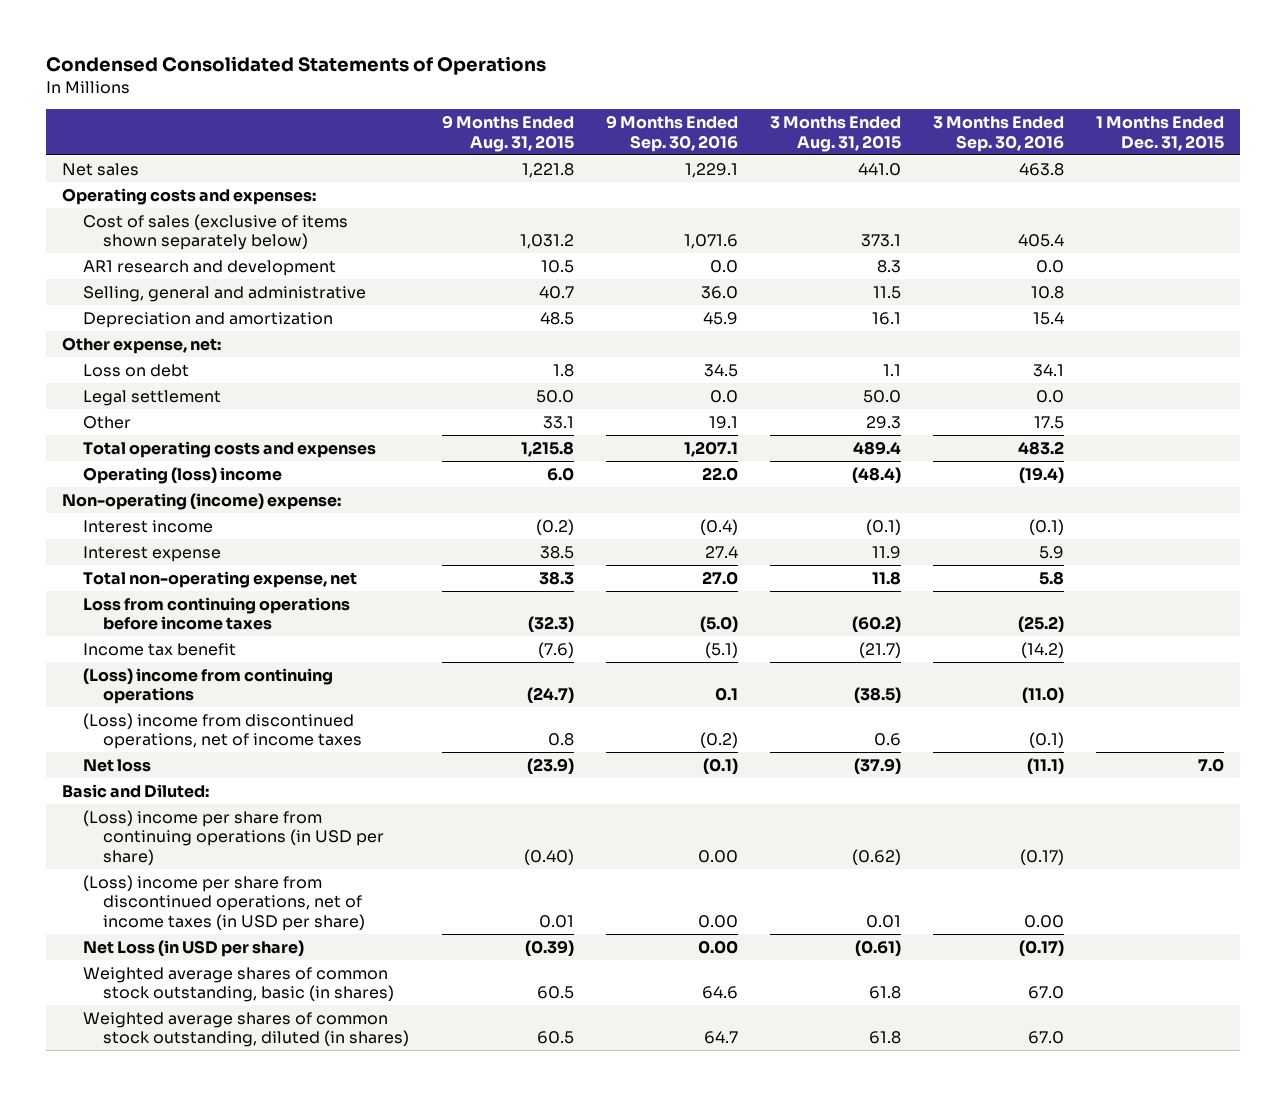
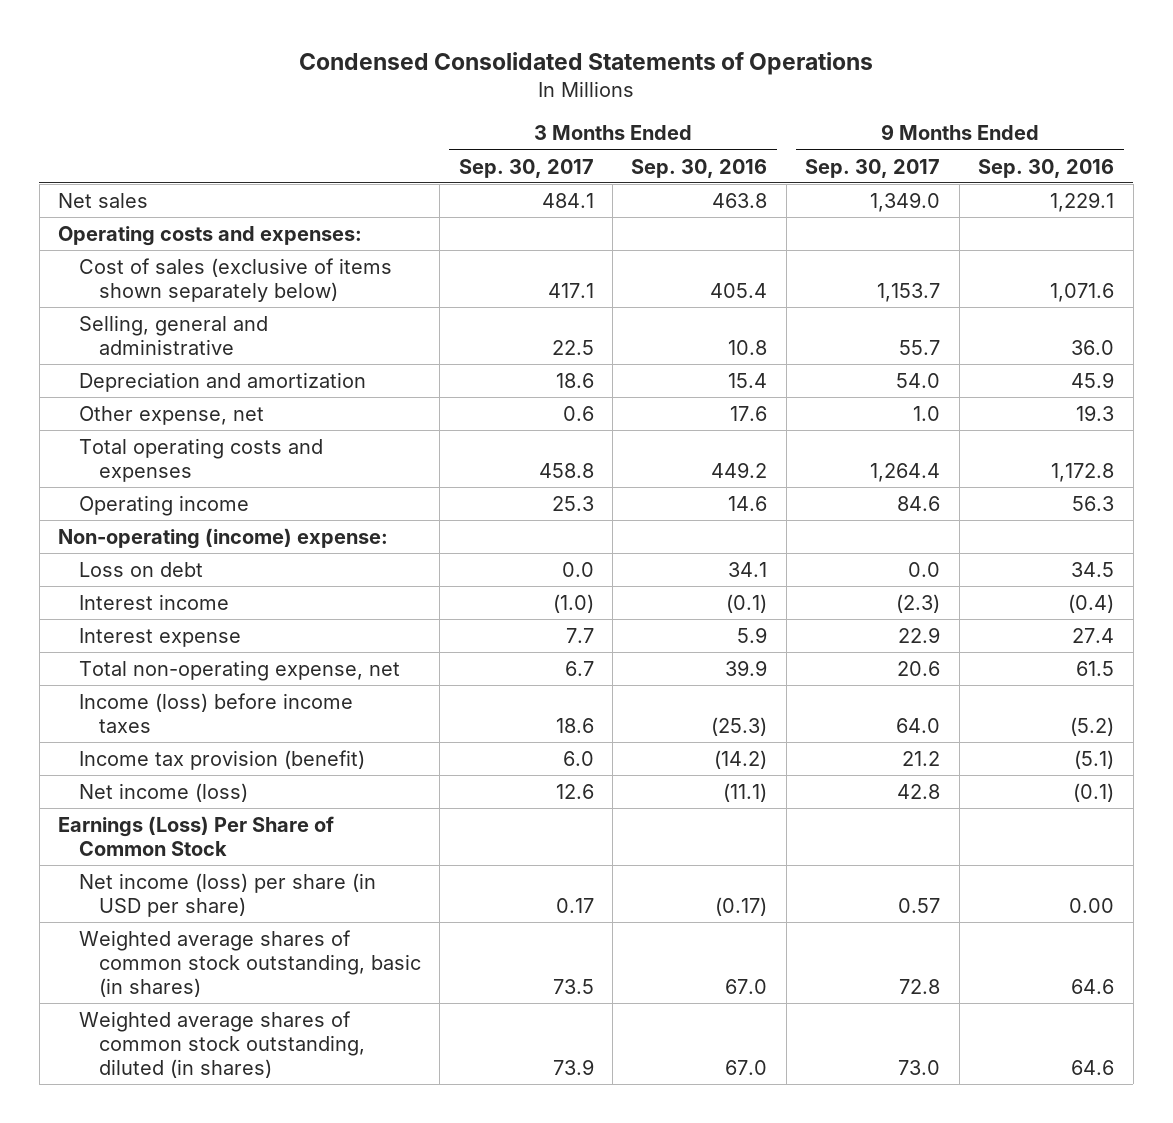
[441,115,574,152] 9 Months Ended Aug. 31, 2015 -> none
[769,116,901,152] 3 Months Ended Aug. 31, 2015 -> none
[1096,116,1225,151] 1 Months Ended Dec. 31, 2015 -> none
none -> [458,158,594,178] Sep. 30, 2017
none -> [805,158,941,178] Sep. 30, 2017
[82,259,336,276] AR1 research and development -> none
[62,336,222,354] Other expense, net: -> none
[82,389,221,406] Legal settlement -> none
[82,415,131,429] Other -> [78,405,264,425] Other expense, net
[708,415,738,429] 19.1 -> [1076,404,1115,421] 19.3
[1033,415,1064,429] 17.5 -> [730,405,768,421] 17.6
[683,440,738,457] 1,207.1 -> [1051,462,1115,482] 1,172.8
[1017,440,1064,455] 483.2 -> [711,461,768,478] 449.2
[82,466,282,484] Operating (loss) income -> [78,494,249,516] Operating income
[701,466,738,481] 22.0 -> [1072,495,1115,511] 56.3
[1018,466,1064,483] (19.4) -> [728,495,768,511] 14.6
[82,363,189,377] Loss on debt -> [78,561,203,577] Loss on debt
[82,667,333,705] (Loss) income from continuing operations -> none
[82,712,363,750] (Loss) income from discontinued operations, net of income taxes -> none
[62,783,210,798] Basic and Diluted: -> none
[82,809,385,865] (Loss) income per share from continuing operations (in USD per share) -> none
[82,874,366,931] (Loss) income per share from discontinued operations, net of income taxes (in USD per share) -> none
[701,570,738,585] 27.0 -> [1076,660,1115,676] 61.5
[1038,570,1064,585] 5.8 -> [725,659,768,676] 39.9
[82,596,350,631] Loss from continuing operations before income taxes -> [78,692,353,733] Income (loss) before income taxes
[699,616,738,633] (5.0) -> [1070,716,1115,736] (5.2)
[1017,616,1064,633] (25.2) -> [711,716,768,736] (25.3)
[82,642,236,656] Income tax benefit -> [78,749,365,770] Income tax provision (benefit)
[82,758,151,772] Net loss -> [78,782,248,802] Net income (loss)
none -> [58,815,335,856] Earnings (Loss) Per Share of Common Stock
[82,939,304,957] Net Loss (in USD per share) -> [78,872,376,917] Net income (loss) per share (in USD per share)
[703,1031,738,1045] 64.7 -> [1071,1059,1115,1075] 64.6

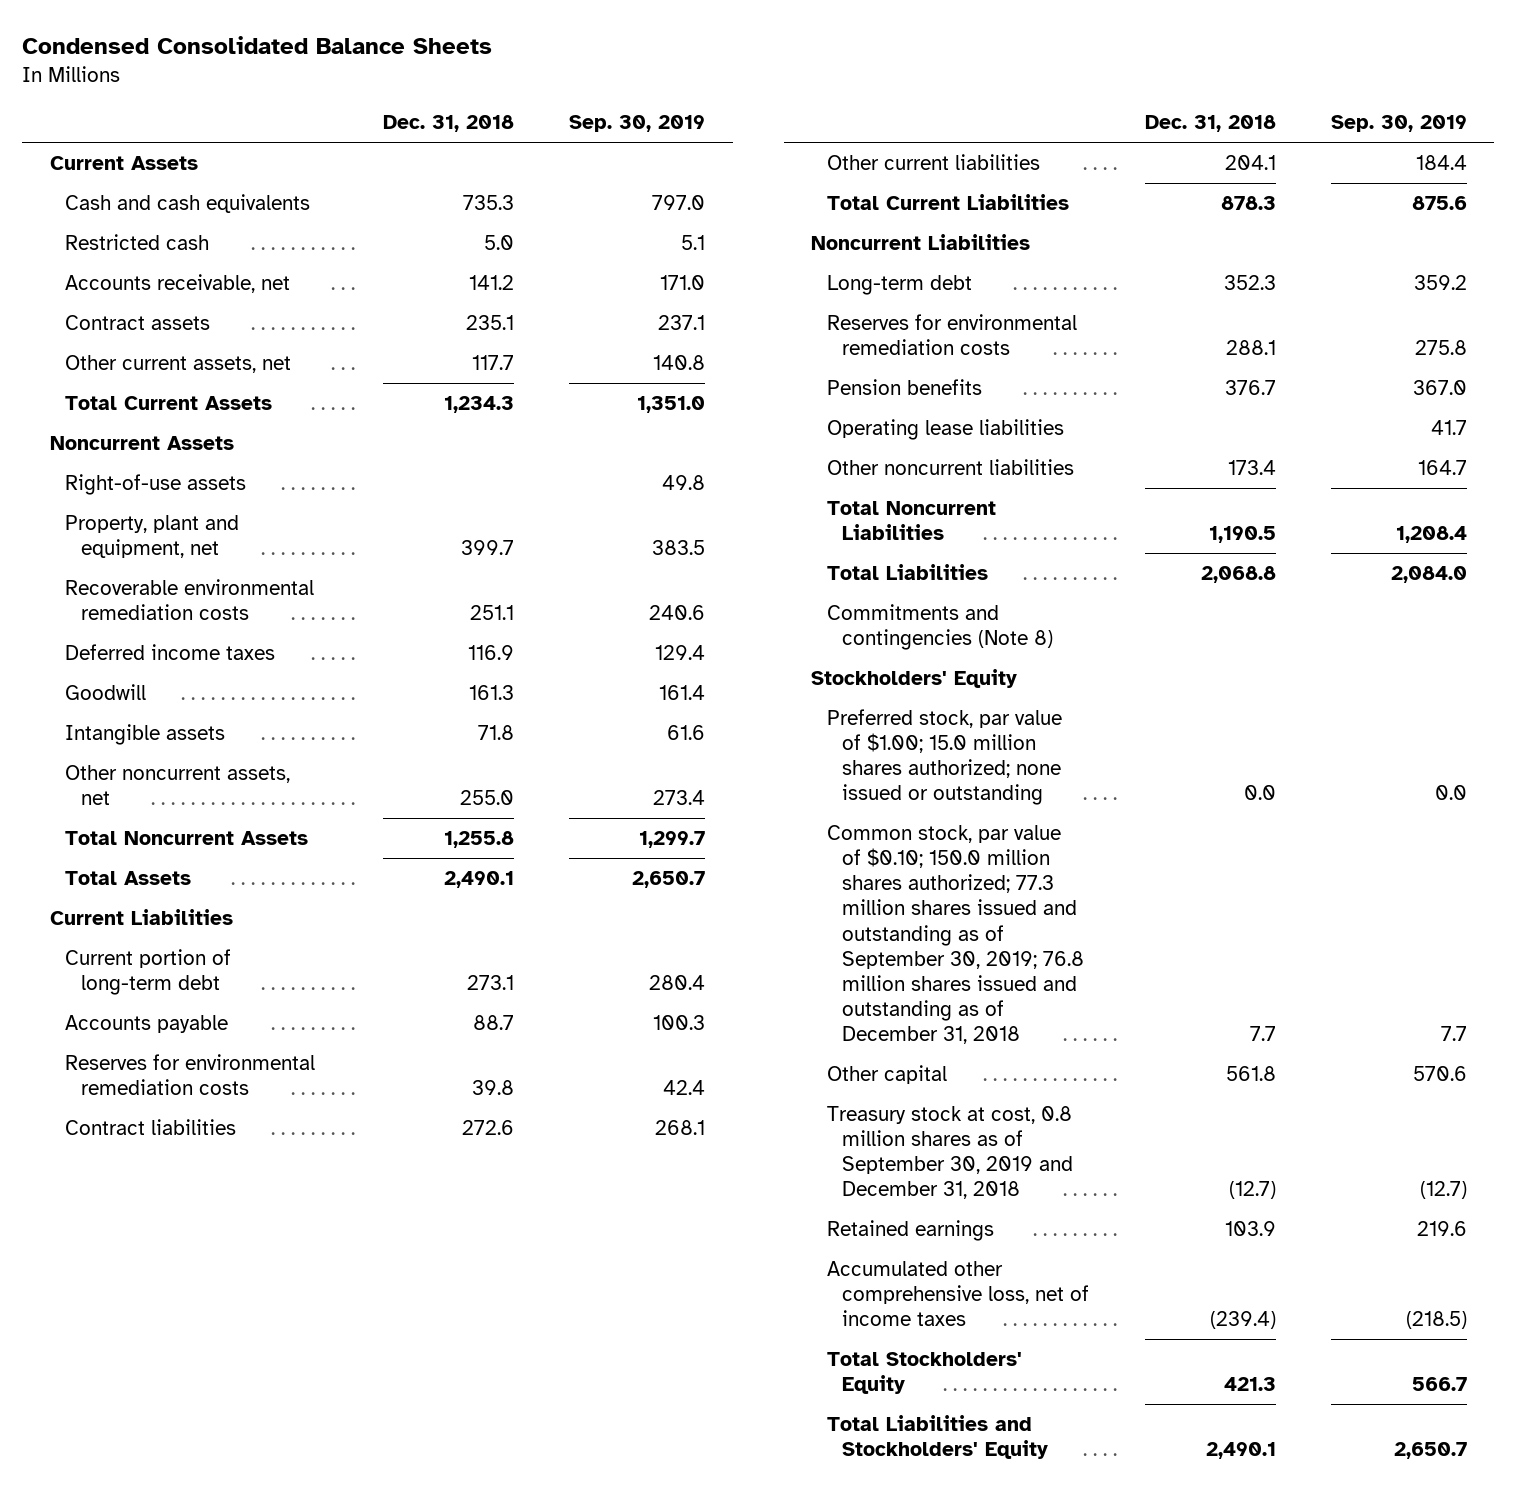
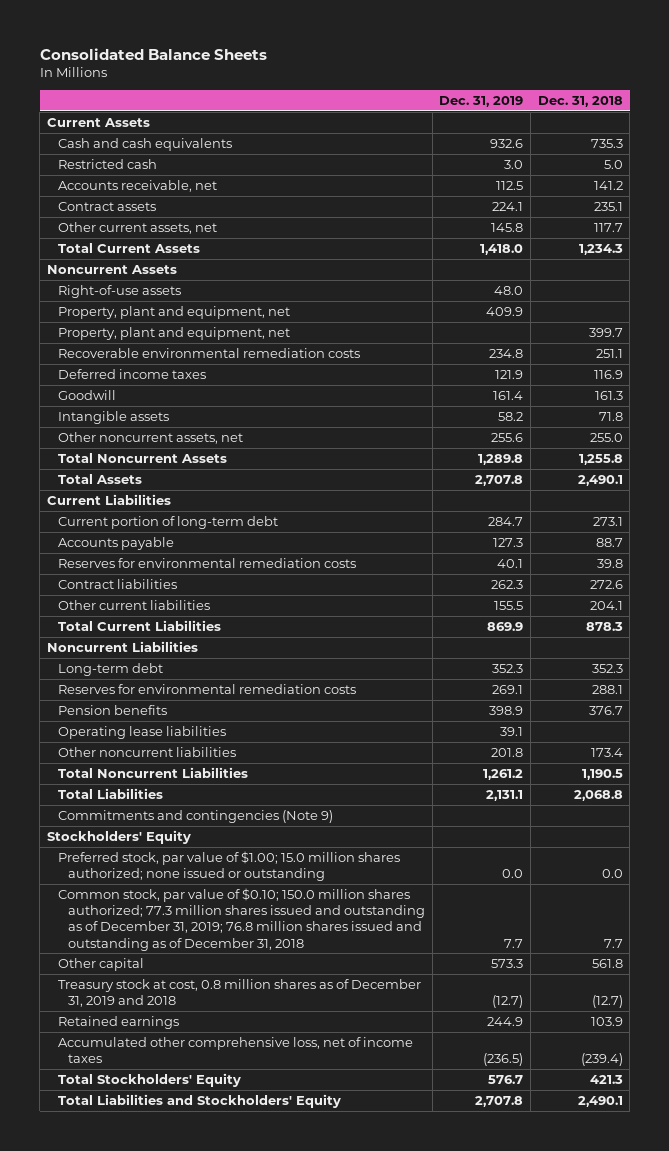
[22,36,493,55] Condensed Consolidated Balance Sheets -> [39,47,267,60] Consolidated Balance Sheets
[569,115,706,133] Sep. 30, 2019 -> none
none -> [439,95,524,107] Dec. 31, 2019
none -> [57,305,290,319] Property, plant and equipment, net
[826,603,1054,651] Commitments and contingencies (Note 8) -> [57,809,333,823] Commitments and contingencies (Note 9)
[826,824,1085,1045] Common stock, par value of $0.10; 150.0 million shares authorized; 77.3 million shares issued and outstanding as of September 30, 2019; 76.8 million shares issued and outstanding as of December 31, 2018 -> [57,887,426,951] Common stock, par value of $0.10; 150.0 million shares authorized; 77.3 million shares issued and outstanding as of December 31, 2019; 76.8 million shares issued and outstanding as of December 31, 2018
[826,1105,1074,1200] Treasury stock at cost, 0.8 million shares as of September 30, 2019 and December 31, 2018 -> [57,978,421,1008] Treasury stock at cost, 0.8 million shares as of December 31, 2019 and 2018

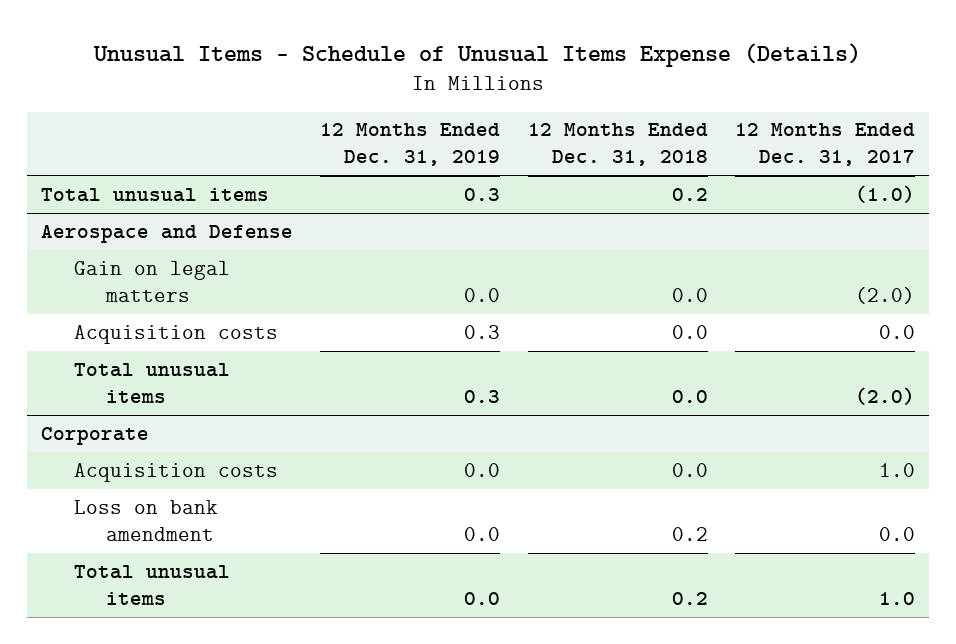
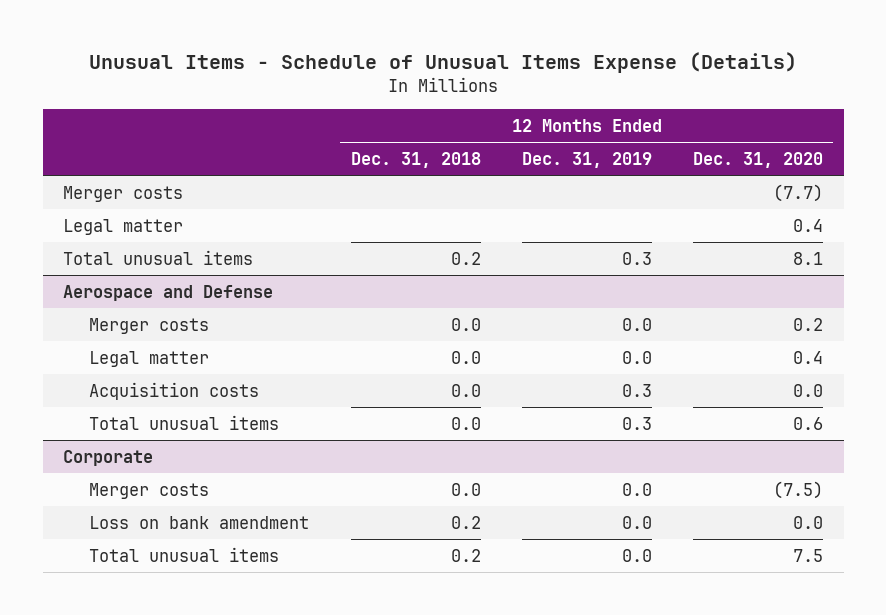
[735,123,916,167] 12 Months Ended Dec. 31, 2017 -> none
none -> [693,151,824,168] Dec. 31, 2020
none -> [63,185,184,202] Merger costs
none -> [63,218,184,235] Legal matter
[73,260,230,302] Gain on legal matters -> [89,317,210,334] Merger costs
none -> [89,350,210,367] Legal matter
[73,462,278,482] Acquisition costs -> none
none -> [89,482,210,499] Merger costs

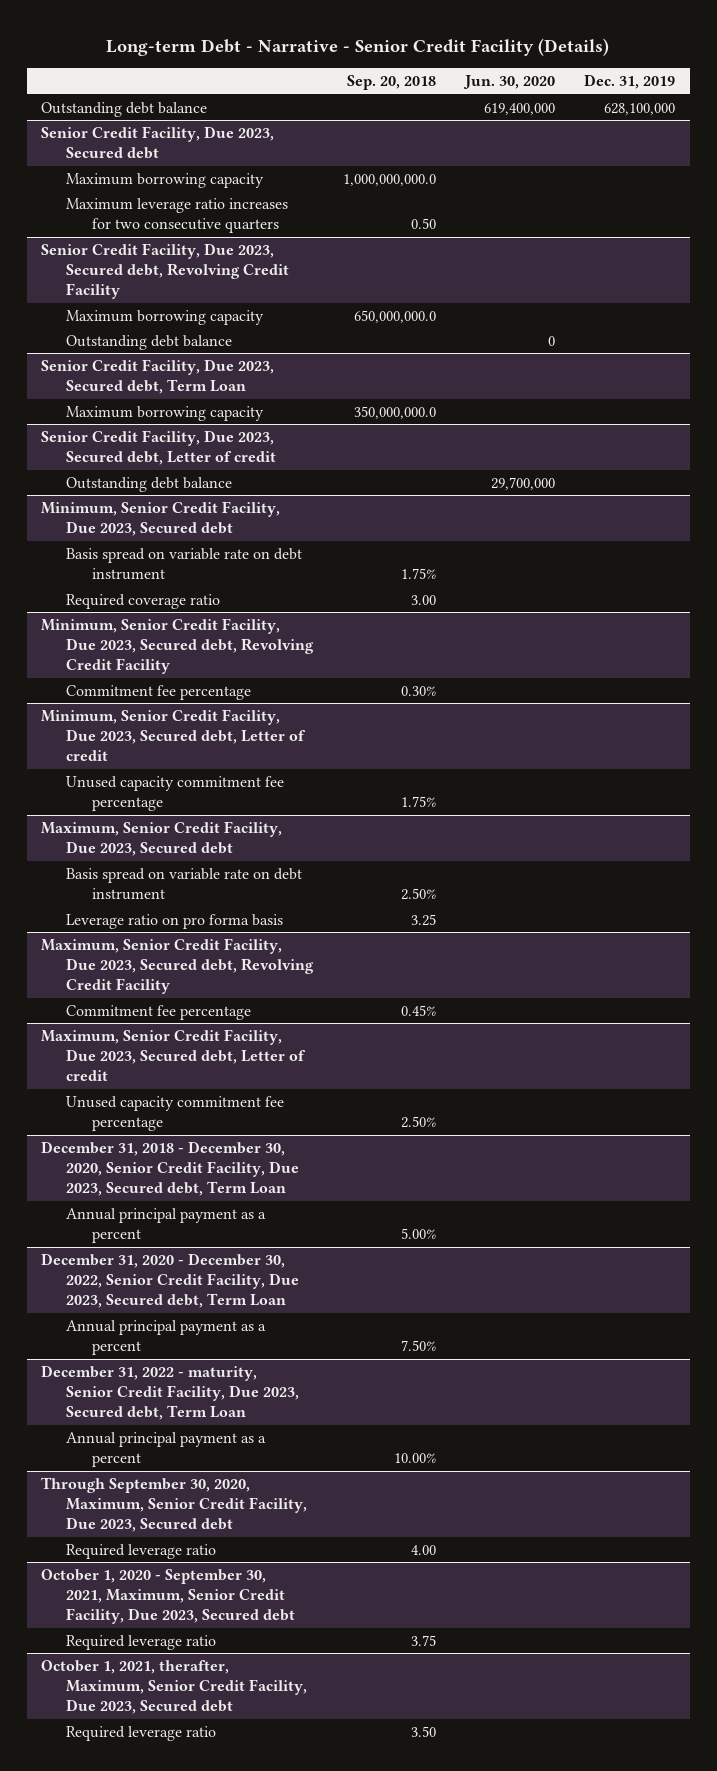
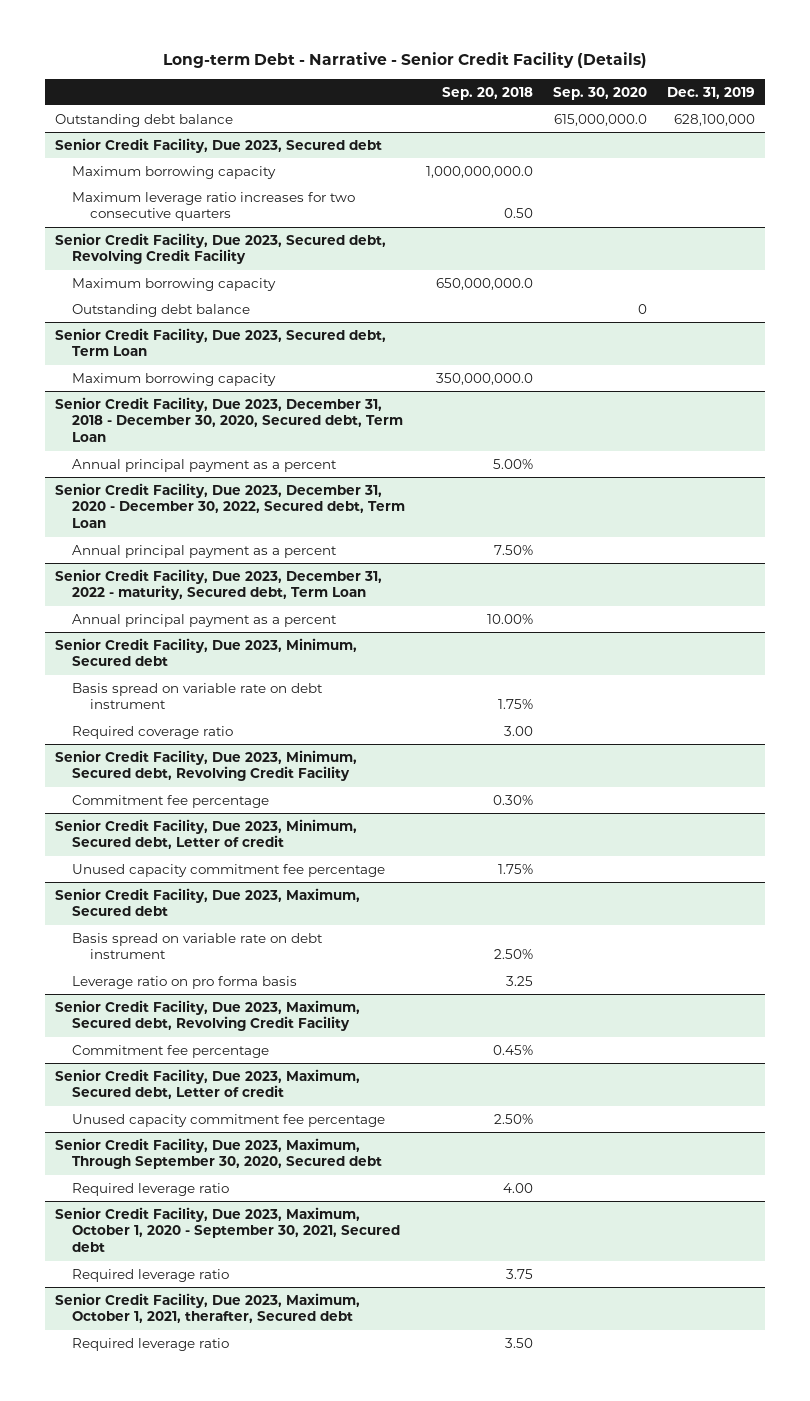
[463,75,556,90] Jun. 30, 2020 -> none
none -> [552,86,647,100] Sep. 30, 2020
[41,429,277,466] Senior Credit Facility, Due 2023, Secured debt, Letter of credit -> none
[66,476,233,492] Outstanding debt balance -> none
none -> [54,396,404,443] Senior Credit Facility, Due 2023, December 31, 2018 - December 30, 2020, Secured debt, Term Loan
none -> [72,458,338,472] Annual principal payment as a percent
none -> [54,482,406,529] Senior Credit Facility, Due 2023, December 31, 2020 - December 30, 2022, Secured debt, Term Loan
none -> [72,544,338,558] Annual principal payment as a percent
none -> [54,568,382,601] Senior Credit Facility, Due 2023, December 31, 2022 - maturity, Secured debt, Term Loan
none -> [72,613,338,627] Annual principal payment as a percent
[41,500,281,537] Minimum, Senior Credit Facility, Due 2023, Secured debt -> [54,637,357,667] Senior Credit Facility, Due 2023, Minimum, Secured debt
[41,617,315,675] Minimum, Senior Credit Facility, Due 2023, Secured debt, Revolving Credit Facility -> [54,749,357,782] Senior Credit Facility, Due 2023, Minimum, Secured debt, Revolving Credit Facility
[41,708,307,762] Minimum, Senior Credit Facility, Due 2023, Secured debt, Letter of credit -> [54,818,357,850] Senior Credit Facility, Due 2023, Minimum, Secured debt, Letter of credit
[41,820,283,857] Maximum, Senior Credit Facility, Due 2023, Secured debt -> [54,887,360,917] Senior Credit Facility, Due 2023, Maximum, Secured debt
[41,937,315,995] Maximum, Senior Credit Facility, Due 2023, Secured debt, Revolving Credit Facility -> [54,999,360,1032] Senior Credit Facility, Due 2023, Maximum, Secured debt, Revolving Credit Facility
[41,1028,307,1082] Maximum, Senior Credit Facility, Due 2023, Secured debt, Letter of credit -> [54,1068,360,1100] Senior Credit Facility, Due 2023, Maximum, Secured debt, Letter of credit
[41,1140,300,1197] December 31, 2018 - December 30, 2020, Senior Credit Facility, Due 2023, Secured debt, Term Loan -> none
[66,1207,267,1244] Annual principal payment as a percent -> none
[41,1252,300,1309] December 31, 2020 - December 30, 2022, Senior Credit Facility, Due 2023, Secured debt, Term Loan -> none
[66,1319,267,1356] Annual principal payment as a percent -> none
[41,1364,300,1421] December 31, 2022 - maturity, Senior Credit Facility, Due 2023, Secured debt, Term Loan -> none
[66,1431,267,1468] Annual principal payment as a percent -> none
[41,1476,308,1533] Through September 30, 2020, Maximum, Senior Credit Facility, Due 2023, Secured debt -> [54,1137,383,1170] Senior Credit Facility, Due 2023, Maximum, Through September 30, 2020, Secured debt
[41,1568,296,1625] October 1, 2020 - September 30, 2021, Maximum, Senior Credit Facility, Due 2023, Secured debt -> [54,1206,401,1253] Senior Credit Facility, Due 2023, Maximum, October 1, 2020 - September 30, 2021, Secured debt
[41,1659,308,1715] October 1, 2021, therafter, Maximum, Senior Credit Facility, Due 2023, Secured debt -> [54,1292,360,1324] Senior Credit Facility, Due 2023, Maximum, October 1, 2021, therafter, Secured debt

